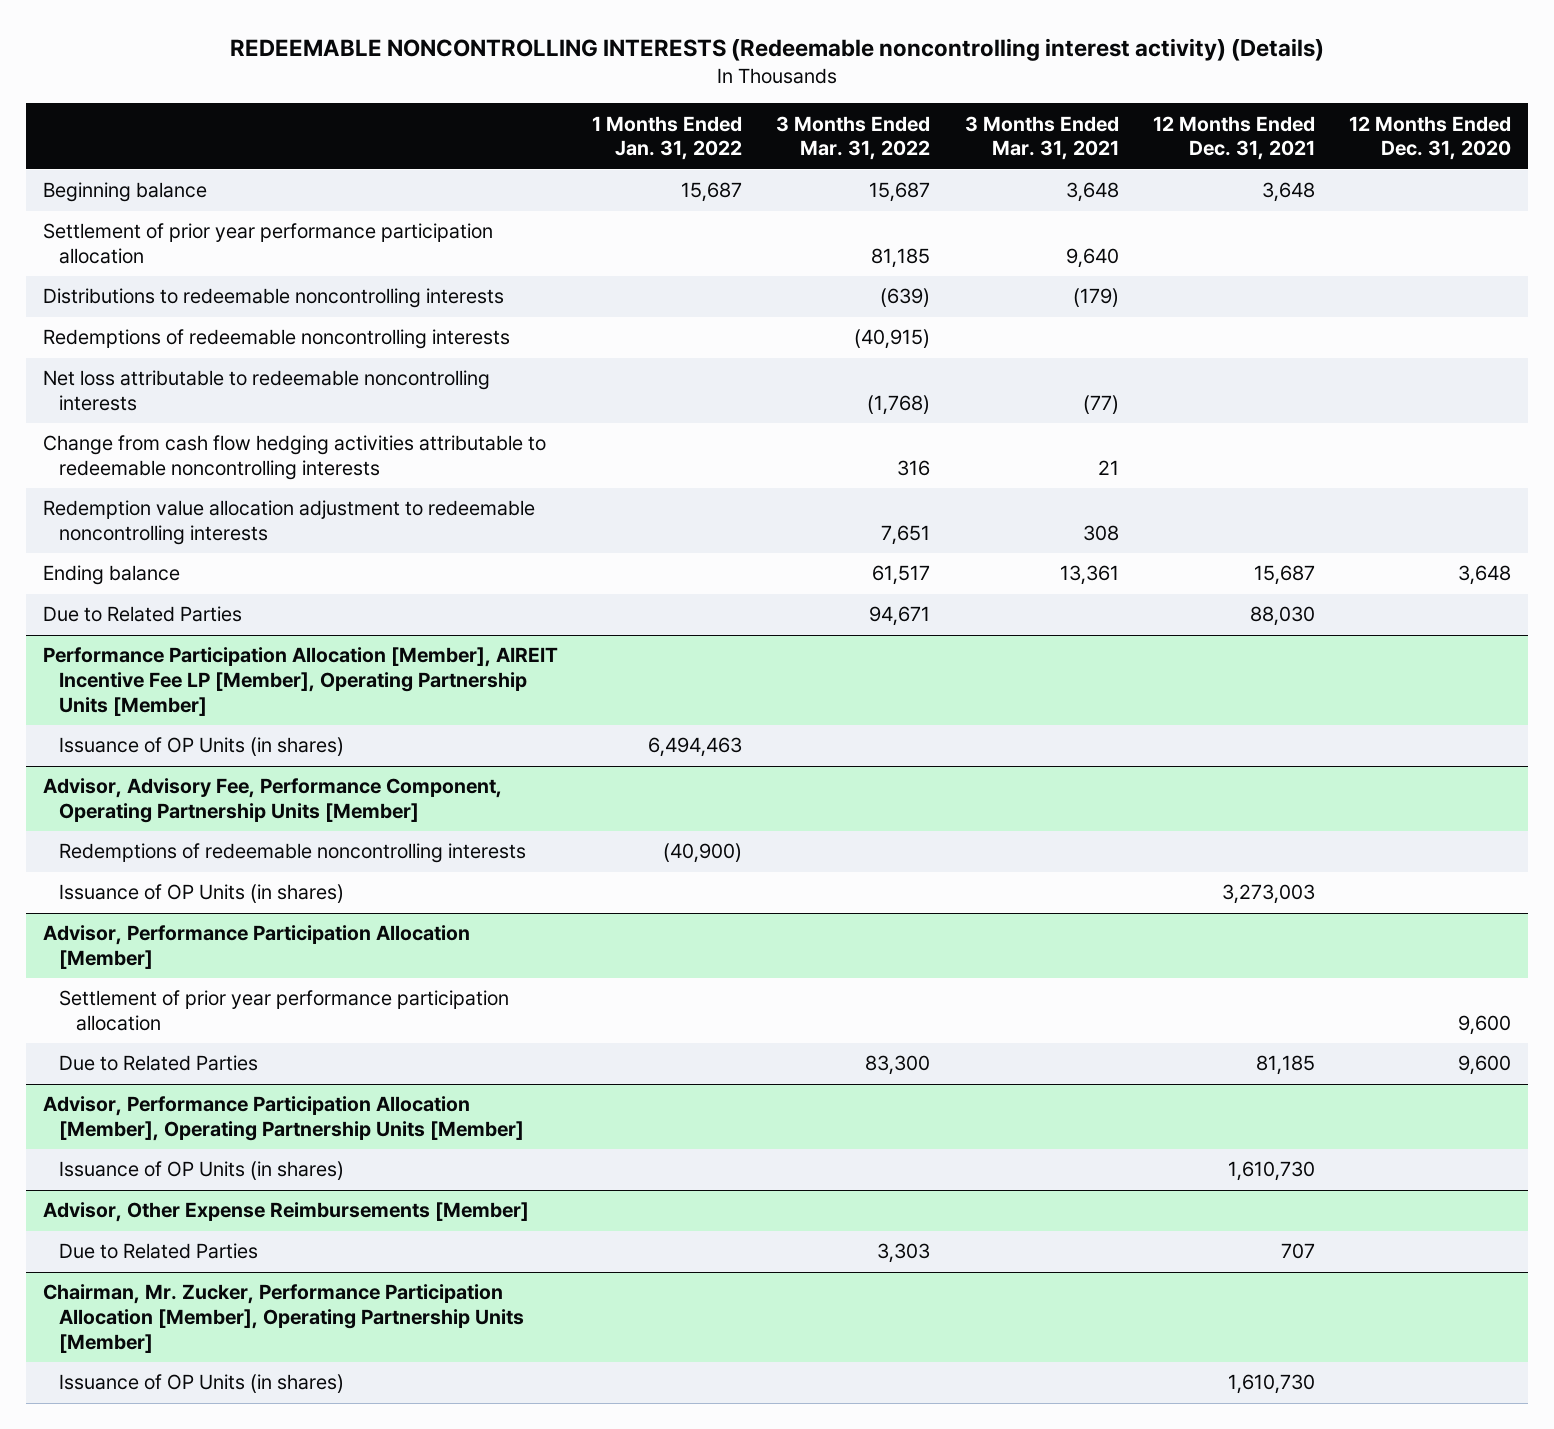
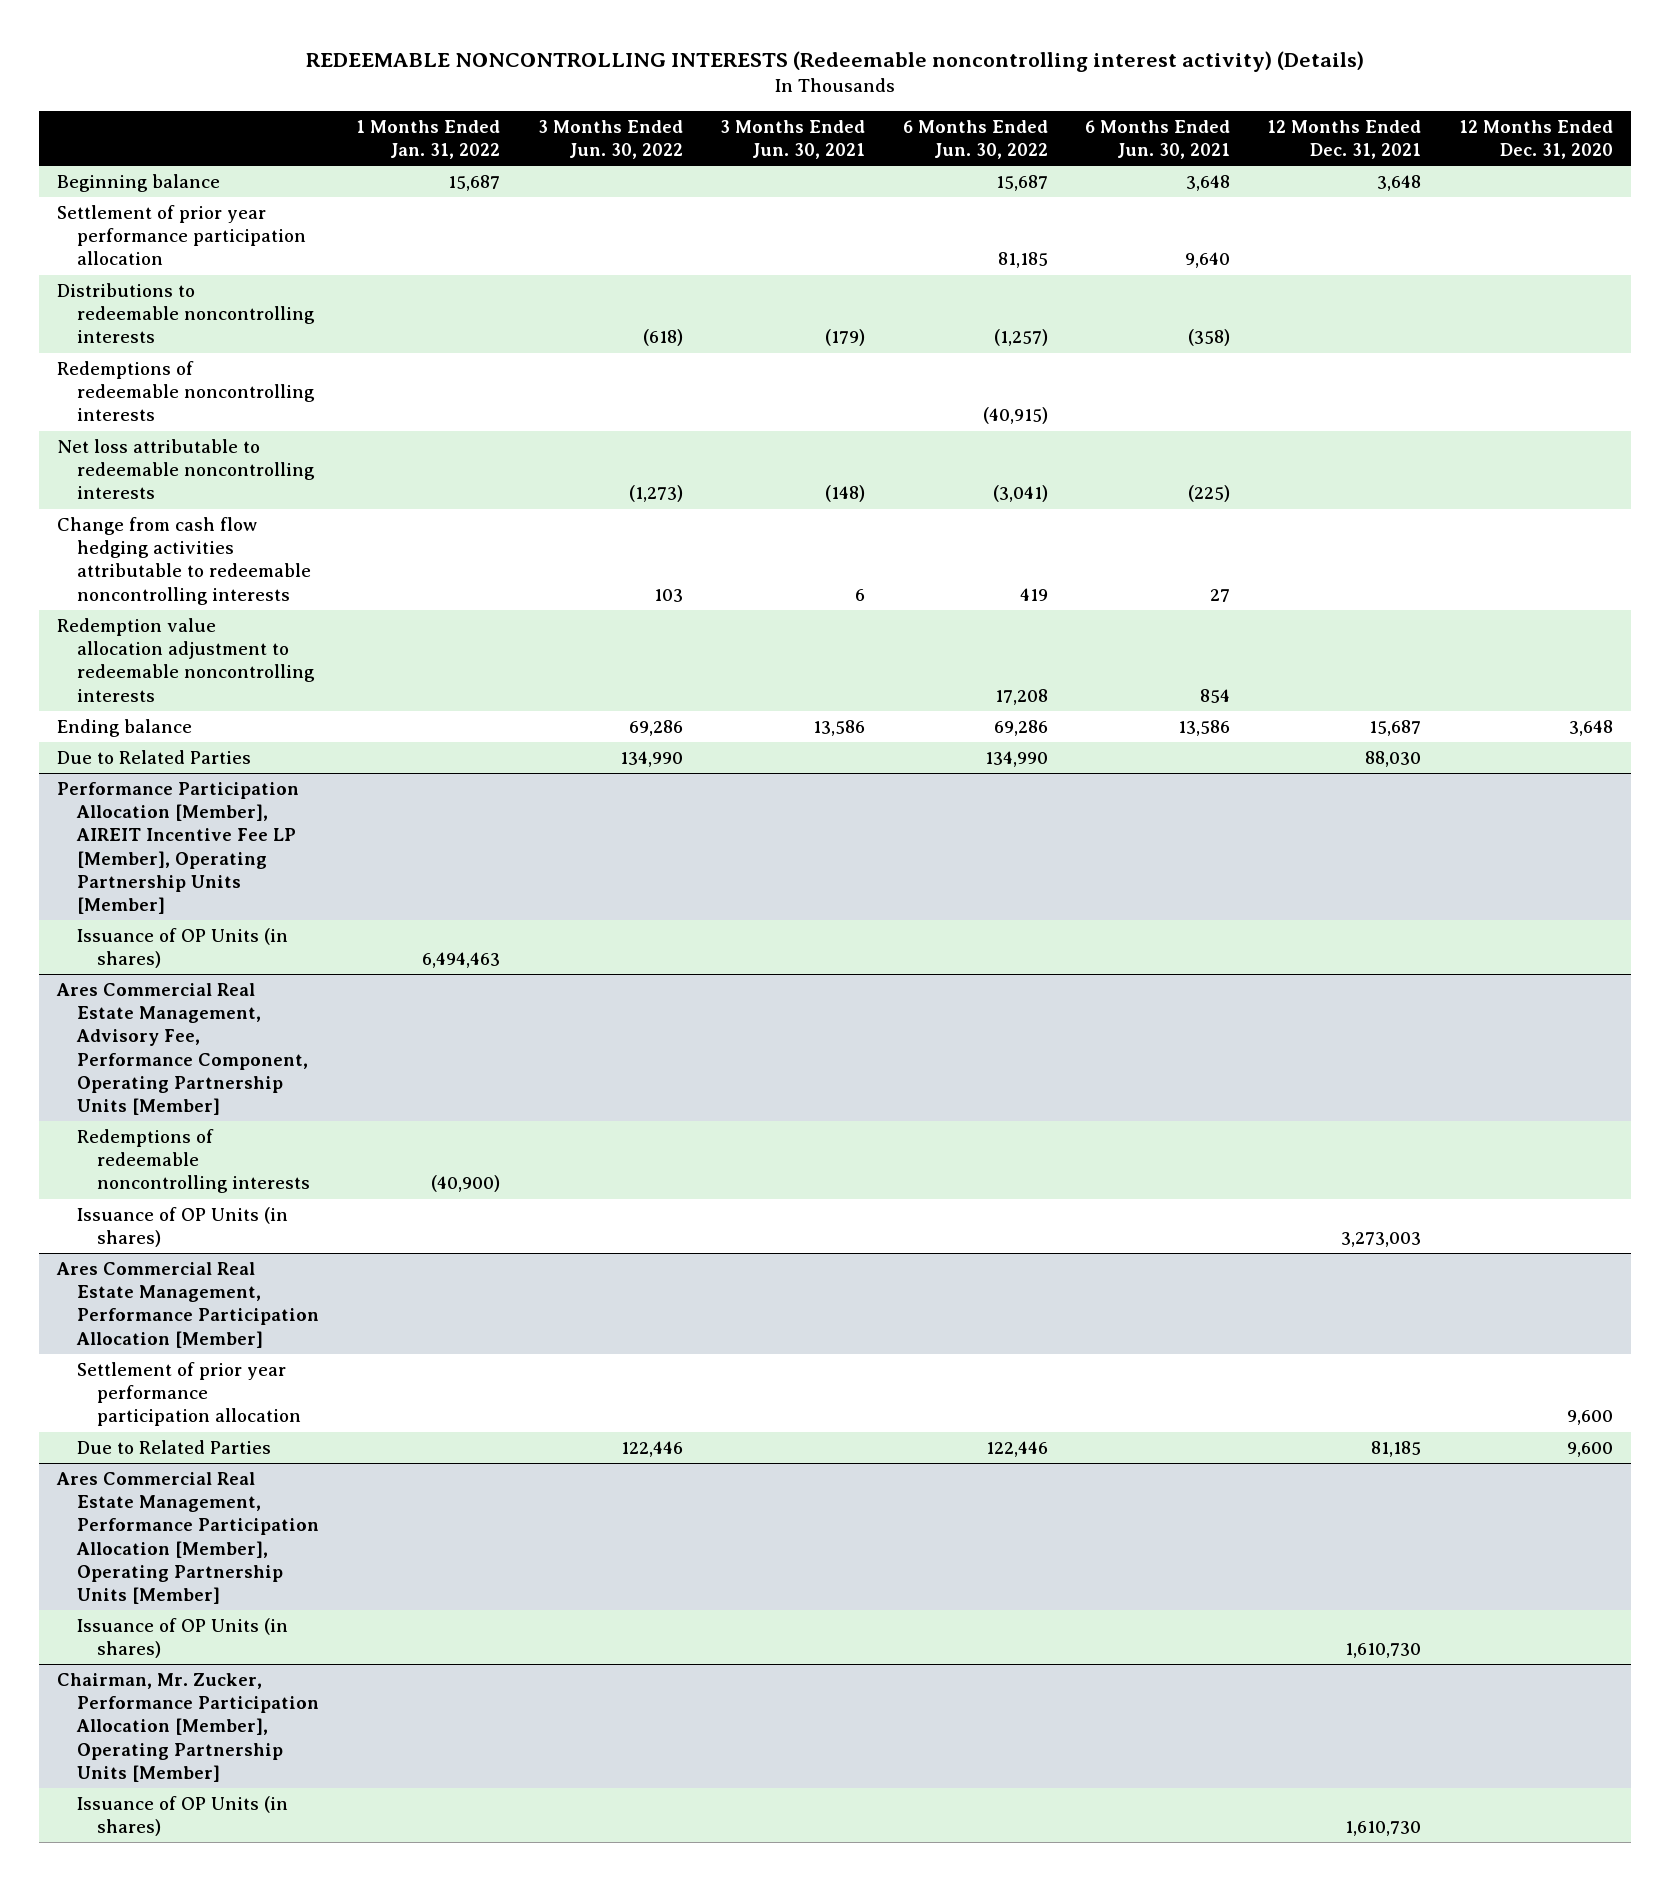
[776,115,931,161] 3 Months Ended Mar. 31, 2022 -> none
[964,115,1119,161] 3 Months Ended Mar. 31, 2021 -> none
none -> [537,119,683,159] 3 Months Ended Jun. 30, 2022
none -> [720,119,866,159] 3 Months Ended Jun. 30, 2021
none -> [902,119,1048,159] 6 Months Ended Jun. 30, 2022
none -> [1084,119,1230,159] 6 Months Ended Jun. 30, 2021
[42,778,502,824] Advisor, Advisory Fee, Performance Component, Operating Partnership Units [Member] -> [56,982,308,1116] Ares Commercial Real Estate Management, Advisory Fee, Performance Component, Operating Partnership Units [Member]
[42,925,470,970] Advisor, Performance Participation Allocation [Member] -> [56,1261,319,1348] Ares Commercial Real Estate Management, Performance Participation Allocation [Member]
[42,1096,525,1142] Advisor, Performance Participation Allocation [Member], Operating Partnership Units [Member] -> [56,1471,319,1605] Ares Commercial Real Estate Management, Performance Participation Allocation [Member], Operating Partnership Units [Member]
[42,1202,529,1223] Advisor, Other Expense Reimbursements [Member] -> none
[59,1243,259,1260] Due to Related Parties -> none

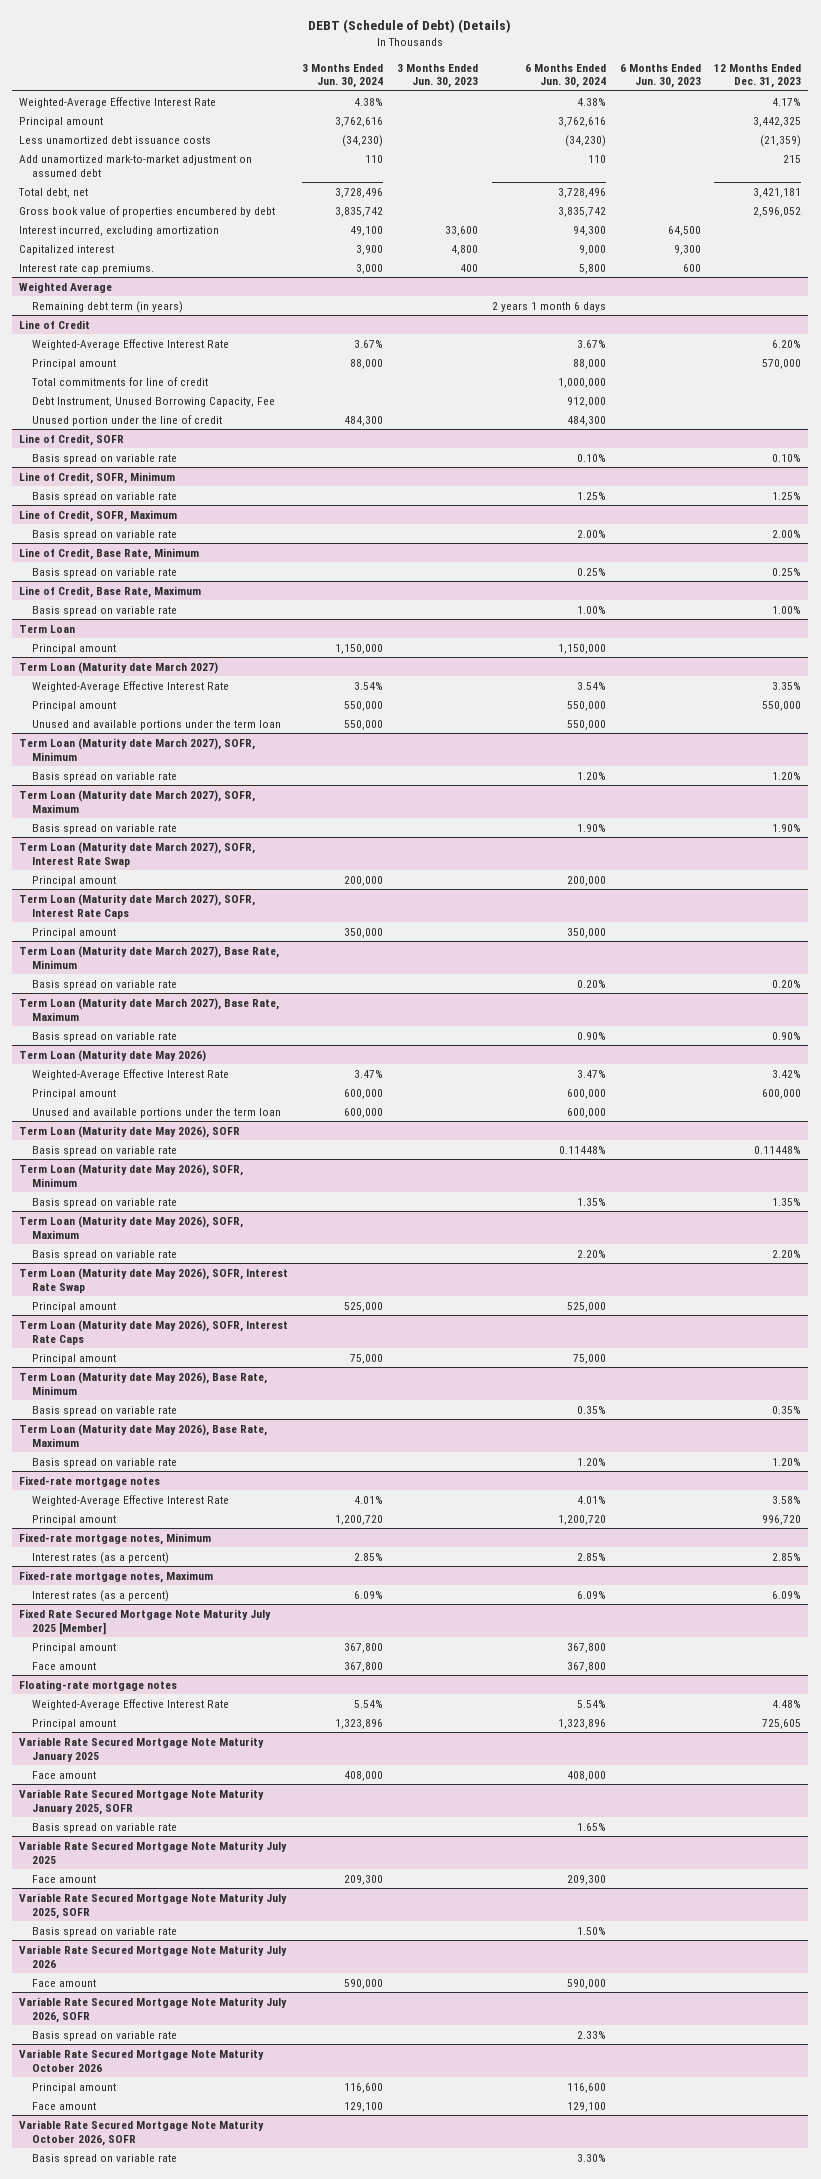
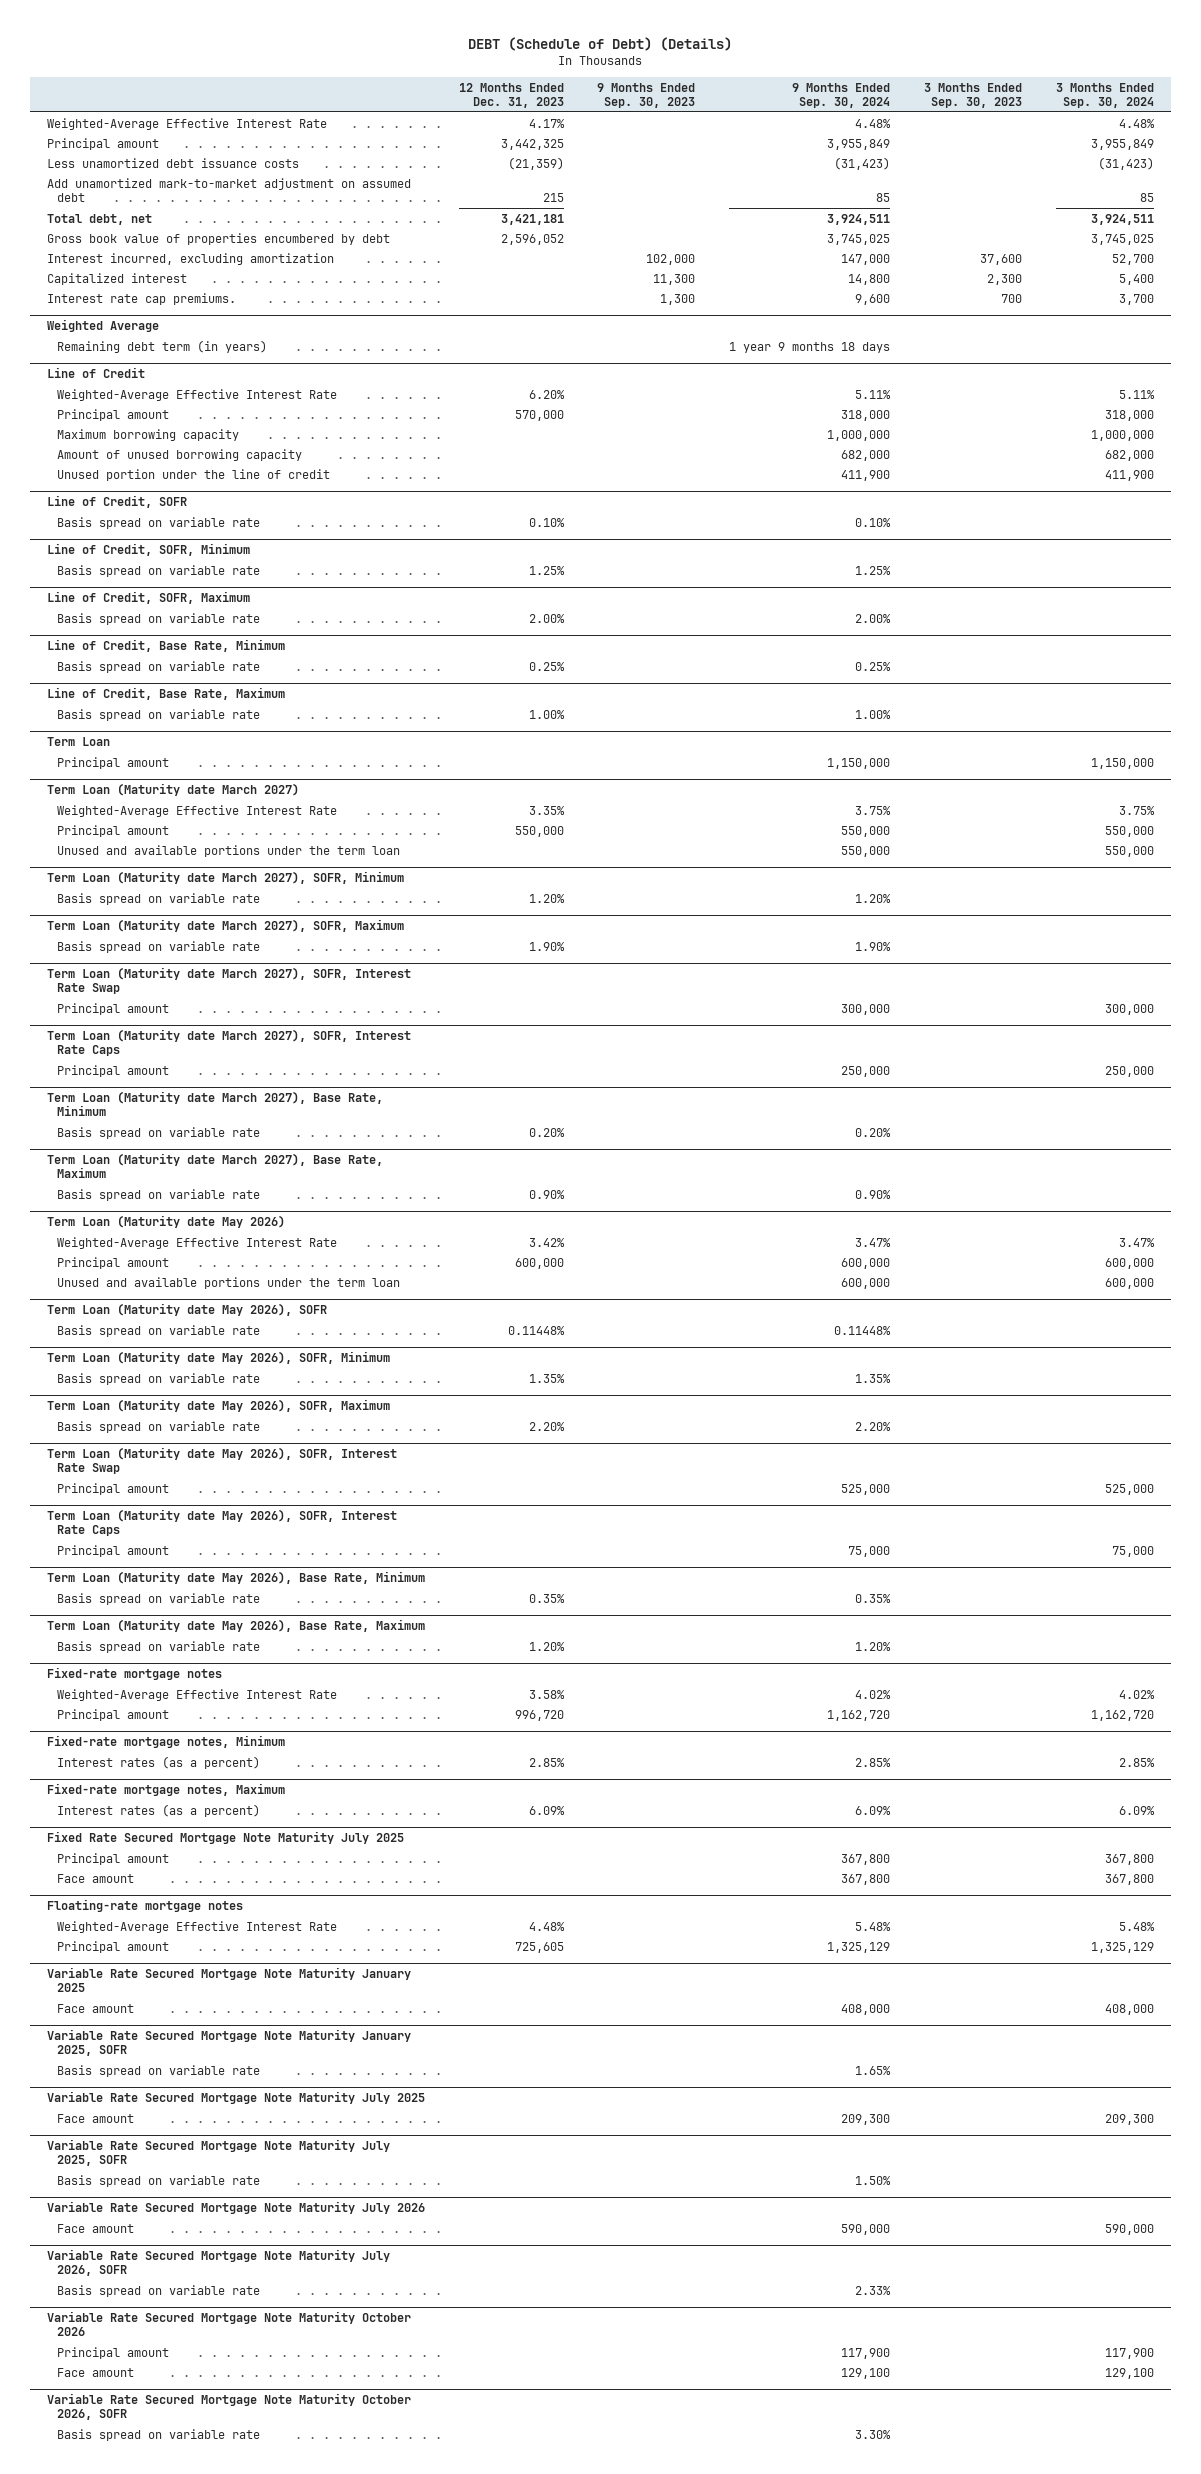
[302,63,384,89] 3 Months Ended Jun. 30, 2024 -> none
[396,63,478,89] 3 Months Ended Jun. 30, 2023 -> none
[524,63,606,89] 6 Months Ended Jun. 30, 2024 -> none
[619,63,701,89] 6 Months Ended Jun. 30, 2023 -> none
none -> [597,82,696,108] 9 Months Ended Sep. 30, 2023
none -> [792,82,891,108] 9 Months Ended Sep. 30, 2024
none -> [924,82,1023,108] 3 Months Ended Sep. 30, 2023
none -> [1056,82,1155,108] 3 Months Ended Sep. 30, 2024
[30,376,208,386] Total commitments for line of credit -> none
[31,396,275,407] Debt Instrument, Unused Borrowing Capacity, Fee -> none
none -> [56,428,239,441] Maximum borrowing capacity
none -> [56,448,302,461] Amount of unused borrowing capacity
[19,1608,272,1635] Fixed Rate Secured Mortgage Note Maturity July 2025 [Member] -> [46,1830,404,1844] Fixed Rate Secured Mortgage Note Maturity July 2025

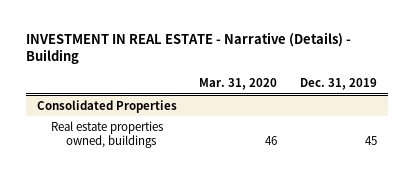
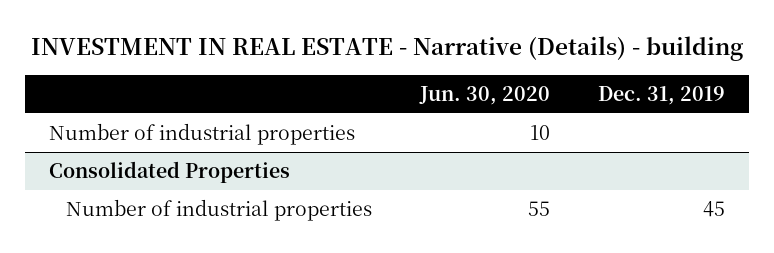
[25,31,351,65] INVESTMENT IN REAL ESTATE - Narrative (Details) - Building -> [30,36,743,62] INVESTMENT IN REAL ESTATE - Narrative (Details) - building
[199,78,278,91] Mar. 31, 2020 -> none
none -> [418,85,550,105] Jun. 30, 2020
none -> [48,123,355,146] Number of industrial properties
[51,120,164,148] Real estate properties owned, buildings -> [65,199,372,222] Number of industrial properties

